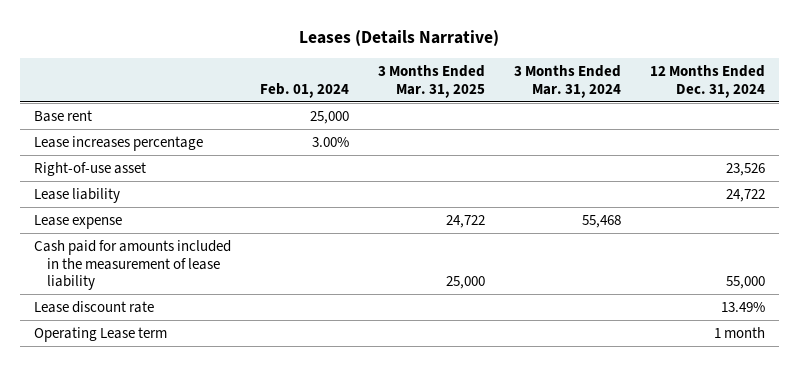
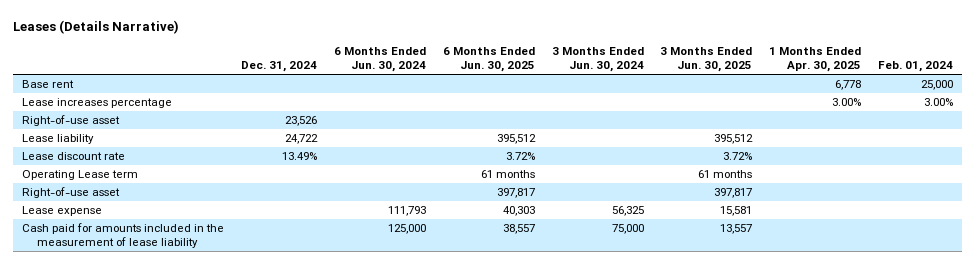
[377,65,485,98] 3 Months Ended Mar. 31, 2025 -> none
[513,65,621,98] 3 Months Ended Mar. 31, 2024 -> none
[649,65,765,98] 12 Months Ended Dec. 31, 2024 -> none
none -> [240,60,317,72] Dec. 31, 2024
none -> [333,47,426,72] 6 Months Ended Jun. 30, 2024
none -> [442,47,535,72] 6 Months Ended Jun. 30, 2025
none -> [551,47,644,72] 3 Months Ended Jun. 30, 2024
none -> [660,47,753,72] 3 Months Ended Jun. 30, 2025
none -> [769,47,862,72] 1 Months Ended Apr. 30, 2025
none -> [21,187,120,199] Right-of-use asset
[34,215,123,230] Lease expense -> [21,206,102,217] Lease expense
[34,240,232,291] Cash paid for amounts included in the measurement of lease liability -> [21,223,224,248] Cash paid for amounts included in the measurement of lease liability

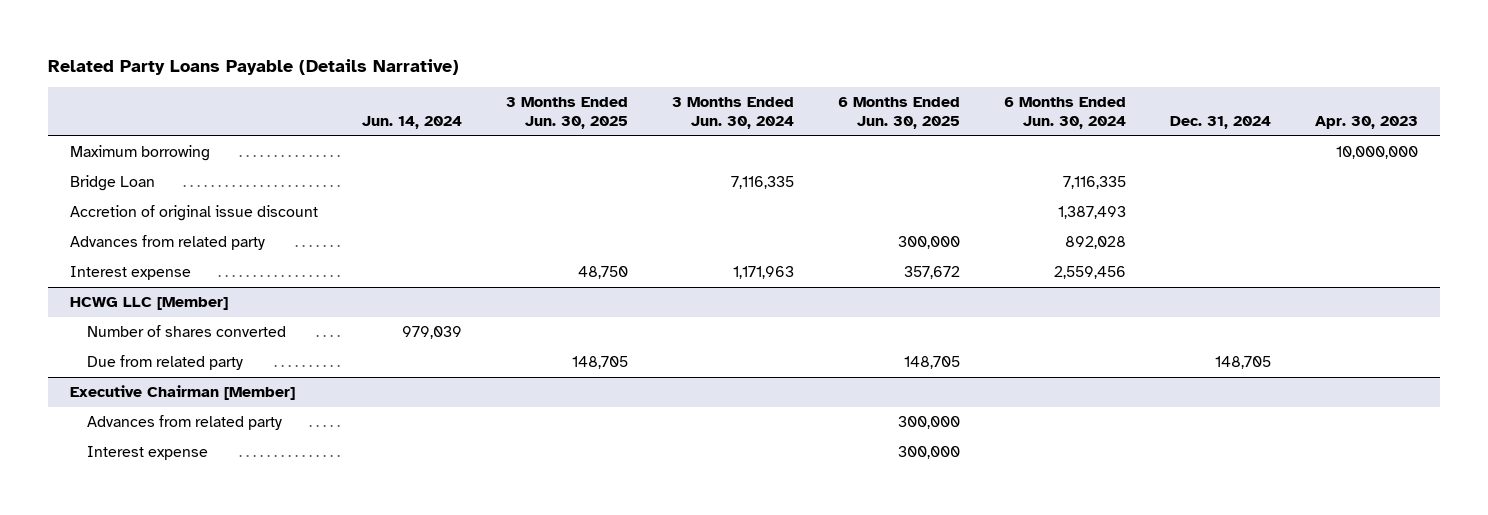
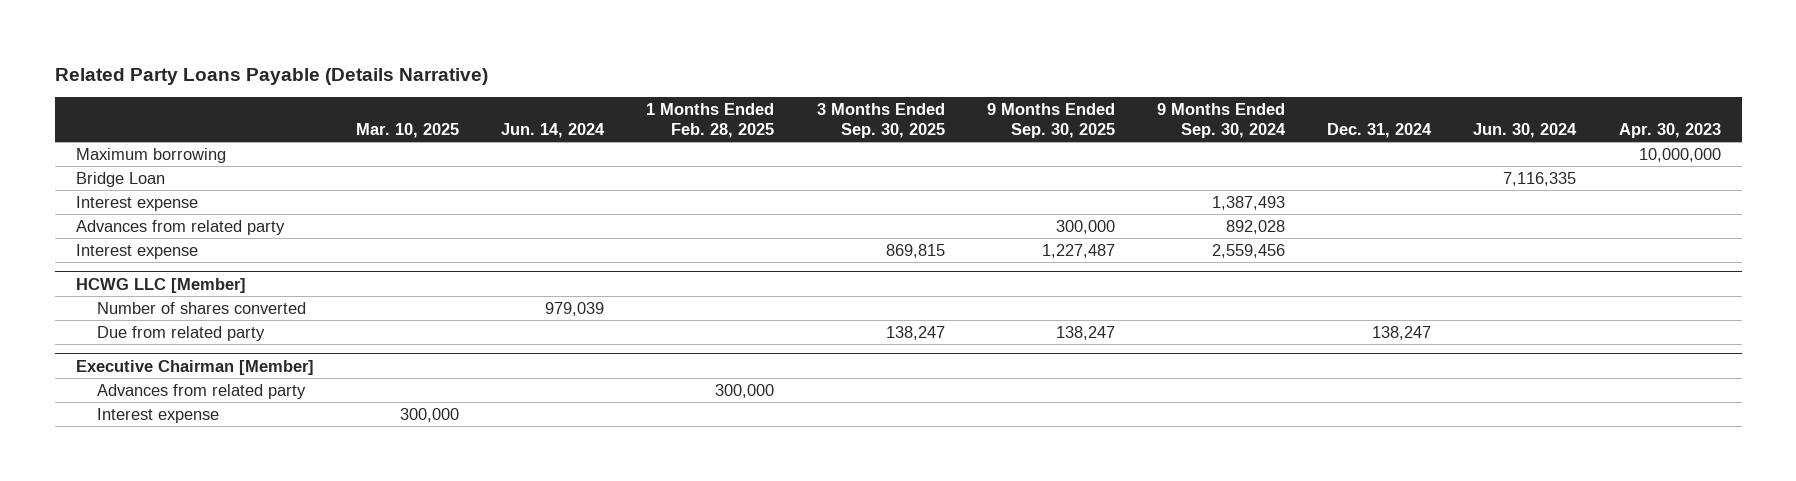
[505,97,628,129] 3 Months Ended Jun. 30, 2025 -> none
[671,97,794,129] 3 Months Ended Jun. 30, 2024 -> none
[837,97,960,129] 6 Months Ended Jun. 30, 2025 -> none
[1004,97,1127,129] 6 Months Ended Jun. 30, 2024 -> none
none -> [356,122,460,138] Mar. 10, 2025
none -> [646,103,775,138] 1 Months Ended Feb. 28, 2025
none -> [816,103,945,138] 3 Months Ended Sep. 30, 2025
none -> [986,103,1115,138] 9 Months Ended Sep. 30, 2025
none -> [1156,103,1286,138] 9 Months Ended Sep. 30, 2024
none -> [1473,122,1578,138] Jun. 30, 2024
[69,205,318,222] Accretion of original issue discount -> none
none -> [75,195,198,211] Interest expense
[1215,356,1272,370] 148,705 -> [1372,325,1432,340] 138,247

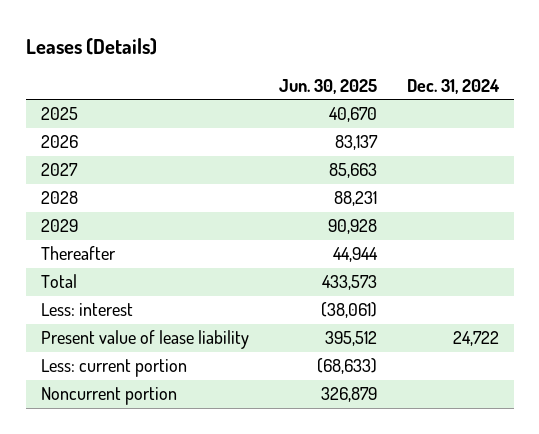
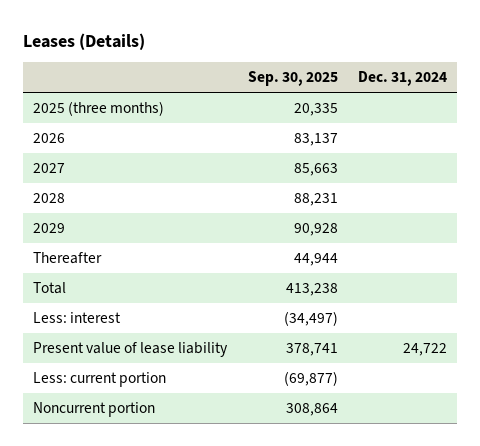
[278,79,377,95] Jun. 30, 2025 -> none
none -> [247,71,338,87] Sep. 30, 2025
[40,107,78,121] 2025 -> [33,101,165,117] 2025 (three months)

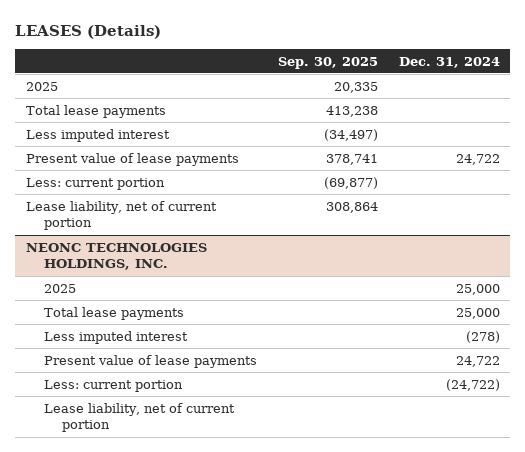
[22,32,145,50] Leases (Details) -> [15,24,162,39] LEASES (Details)
[33,133,66,144] 2026 -> none
[33,163,66,174] 2027 -> none
[33,193,66,204] 2028 -> none
[33,223,66,234] 2029 -> none
[33,252,103,265] Thereafter -> none
[33,101,165,117] 2025 (three months) -> [25,81,58,91] 2025
[33,282,67,295] Total -> [25,104,166,118] Total lease payments
[33,312,122,324] Less: interest -> [25,128,170,142] Less imputed interest
[33,342,229,358] Present value of lease liability -> [25,152,239,166] Present value of lease payments
[33,402,156,418] Noncurrent portion -> [25,200,217,231] Lease liability, net of current portion
none -> [25,242,207,271] NEONC TECHNOLOGIES HOLDINGS, INC.
none -> [44,283,77,293] 2025
none -> [44,306,185,320] Total lease payments
none -> [44,330,189,344] Less imputed interest
none -> [44,354,258,368] Present value of lease payments
none -> [44,379,184,392] Less: current portion
none -> [44,402,236,433] Lease liability, net of current portion

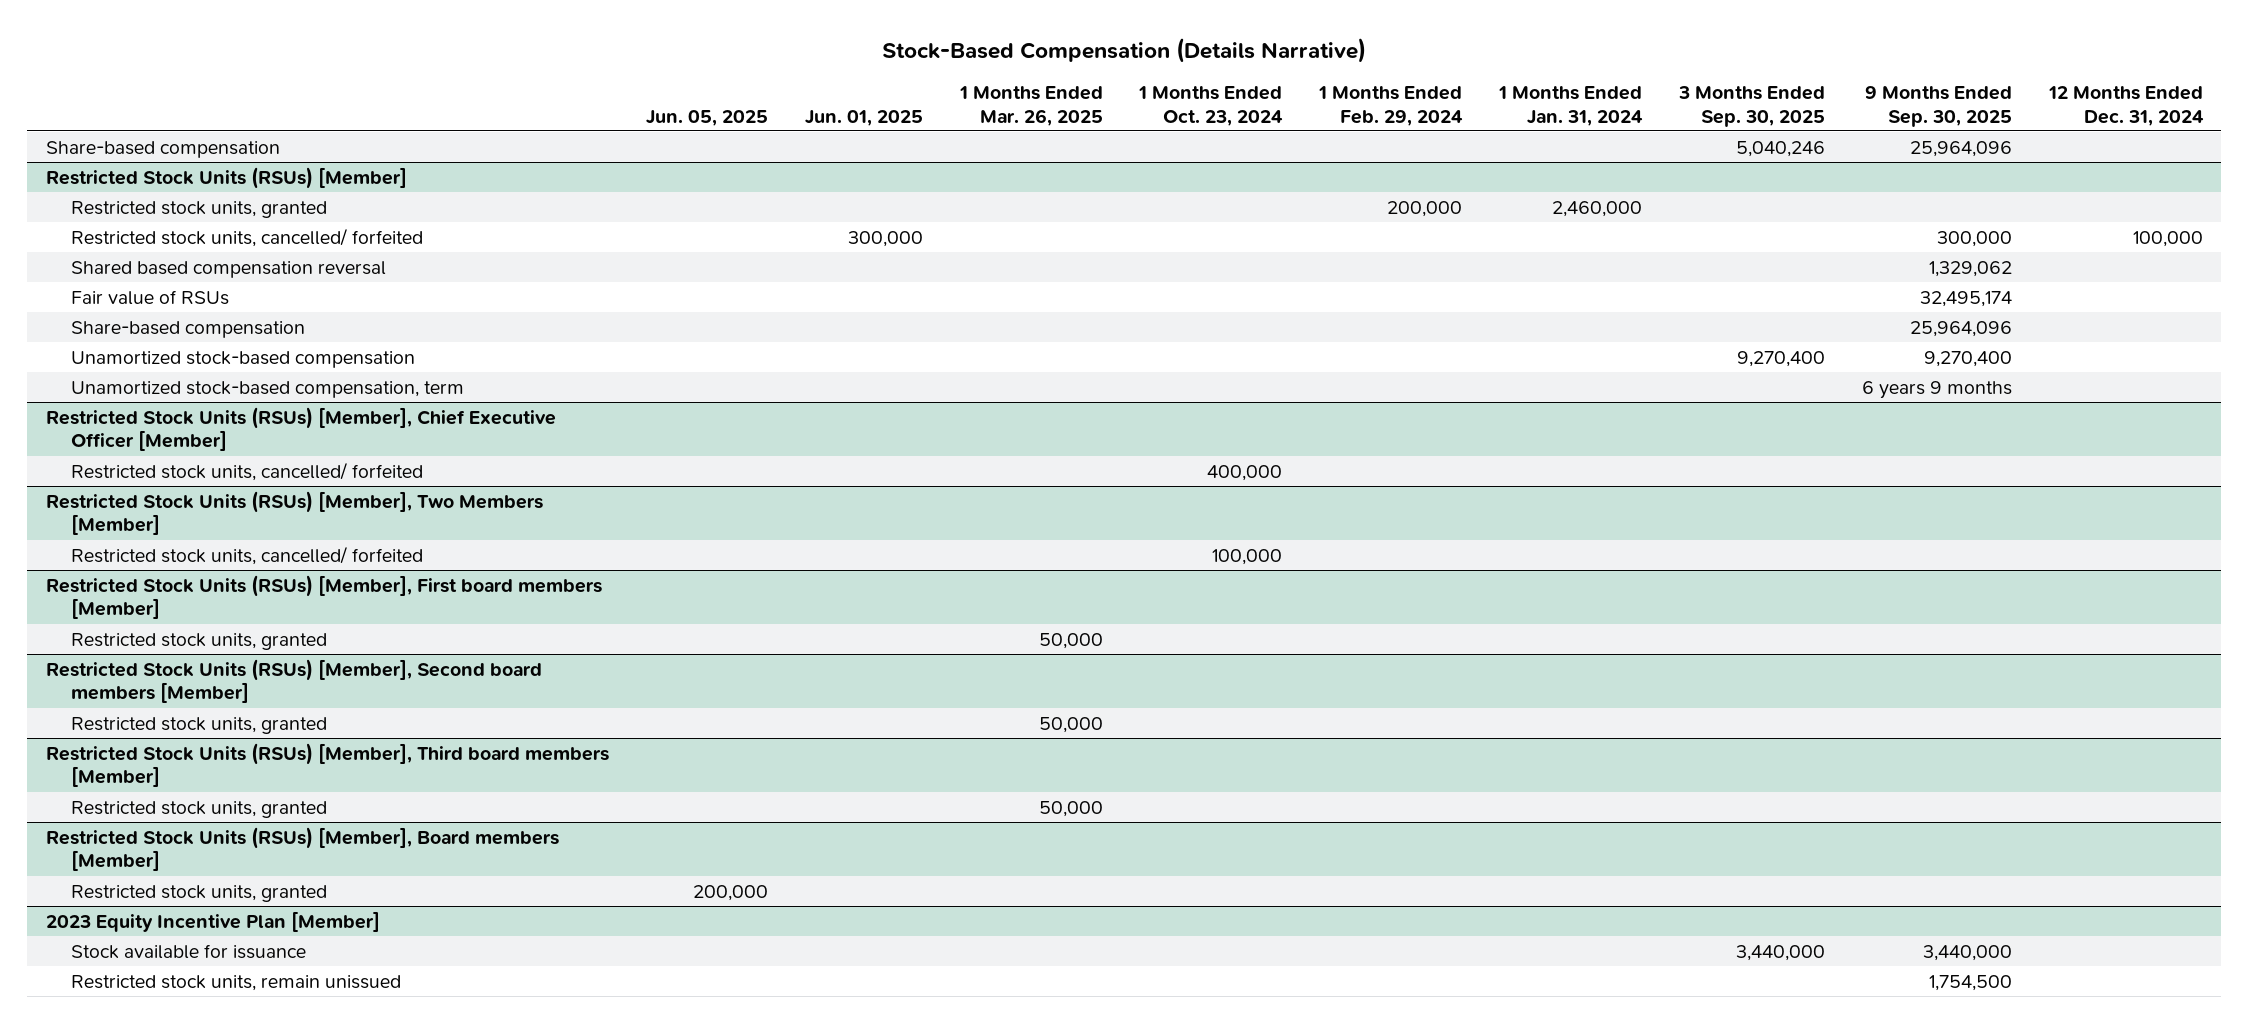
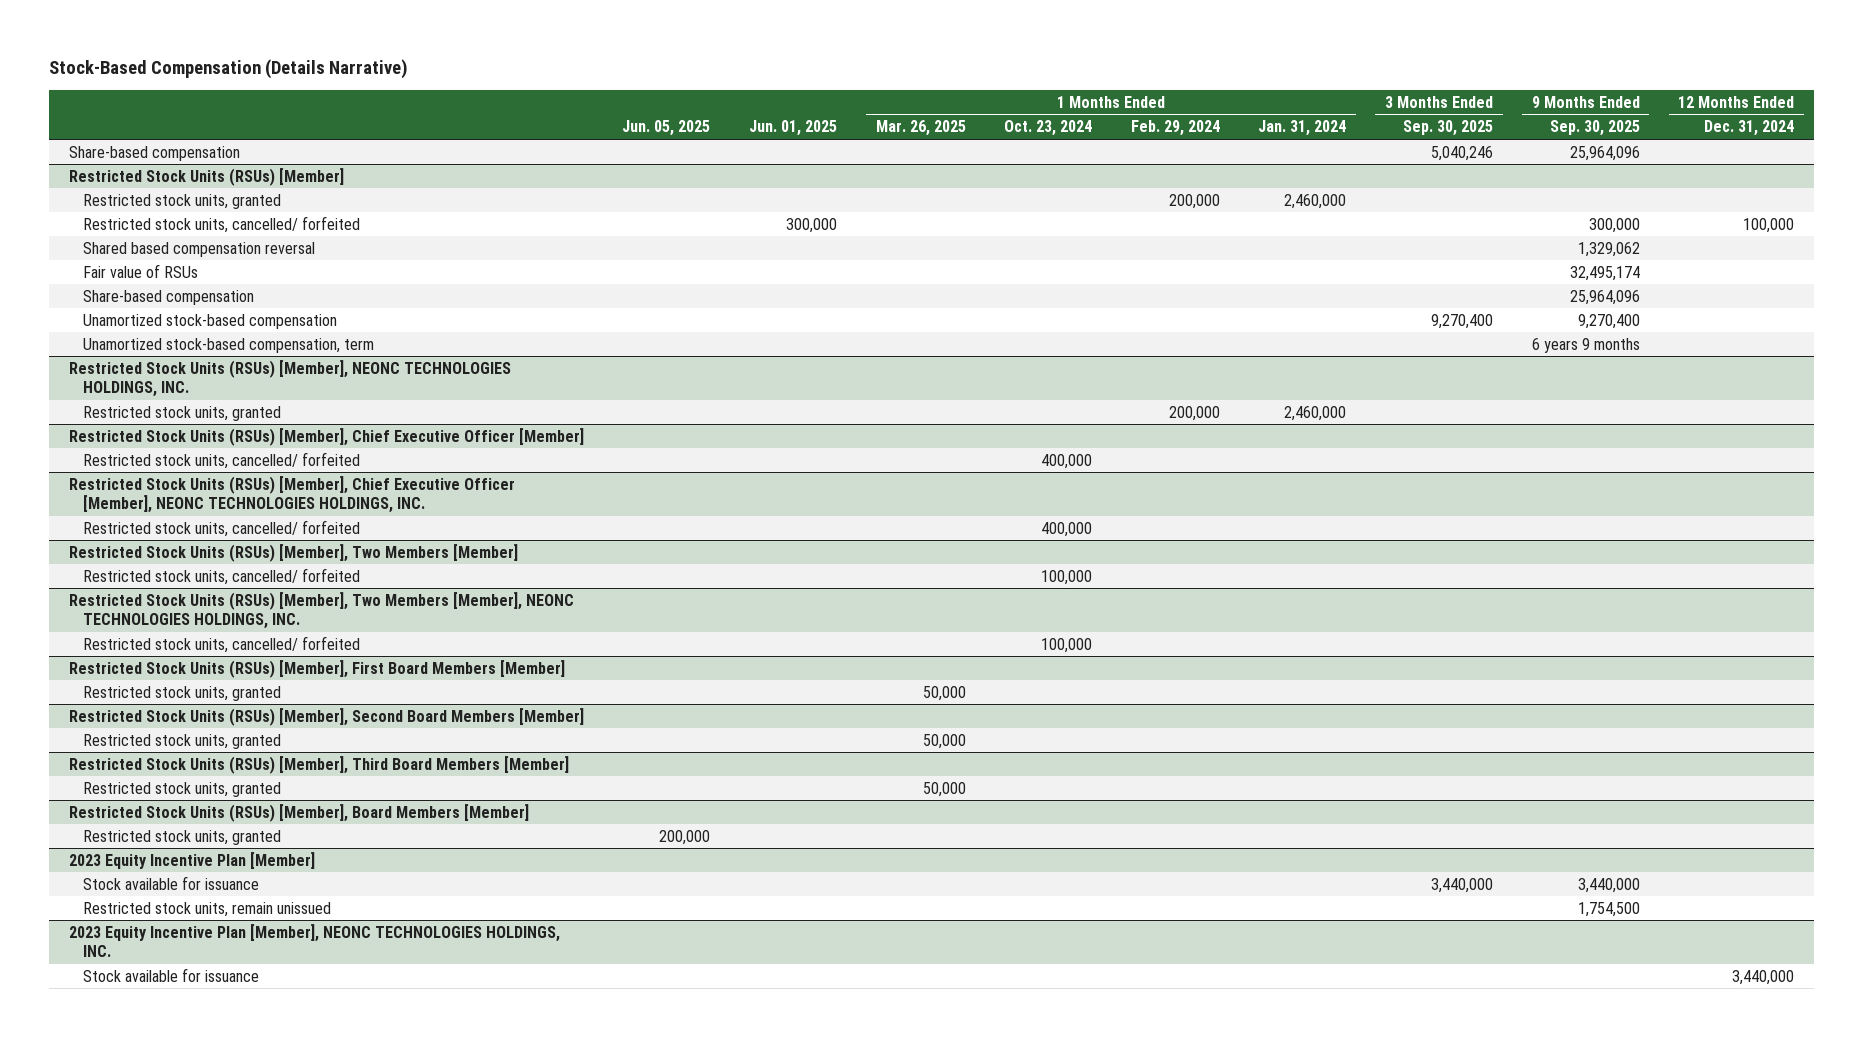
none -> [68,359,511,398] Restricted Stock Units (RSUs) [Member], NEONC TECHNOLOGIES HOLDINGS, INC.
none -> [83,405,282,421] Restricted stock units, granted
none -> [68,475,515,514] Restricted Stock Units (RSUs) [Member], Chief Executive Officer [Member], NEONC TECHNOLOGIES HOLDINGS, INC.
none -> [83,519,361,537] Restricted stock units, cancelled/ forfeited
none -> [68,591,574,630] Restricted Stock Units (RSUs) [Member], Two Members [Member], NEONC TECHNOLOGIES HOLDINGS, INC.
none -> [83,635,361,653] Restricted stock units, cancelled/ forfeited
[45,574,602,620] Restricted Stock Units (RSUs) [Member], First board members [Member] -> [68,659,565,678] Restricted Stock Units (RSUs) [Member], First Board Members [Member]
[45,658,542,704] Restricted Stock Units (RSUs) [Member], Second board members [Member] -> [68,707,584,726] Restricted Stock Units (RSUs) [Member], Second Board Members [Member]
[45,742,609,788] Restricted Stock Units (RSUs) [Member], Third board members [Member] -> [68,755,569,774] Restricted Stock Units (RSUs) [Member], Third Board Members [Member]
[45,826,559,872] Restricted Stock Units (RSUs) [Member], Board members [Member] -> [68,803,529,822] Restricted Stock Units (RSUs) [Member], Board Members [Member]
none -> [68,923,560,958] 2023 Equity Incentive Plan [Member], NEONC TECHNOLOGIES HOLDINGS, INC.
none -> [83,967,260,982] Stock available for issuance

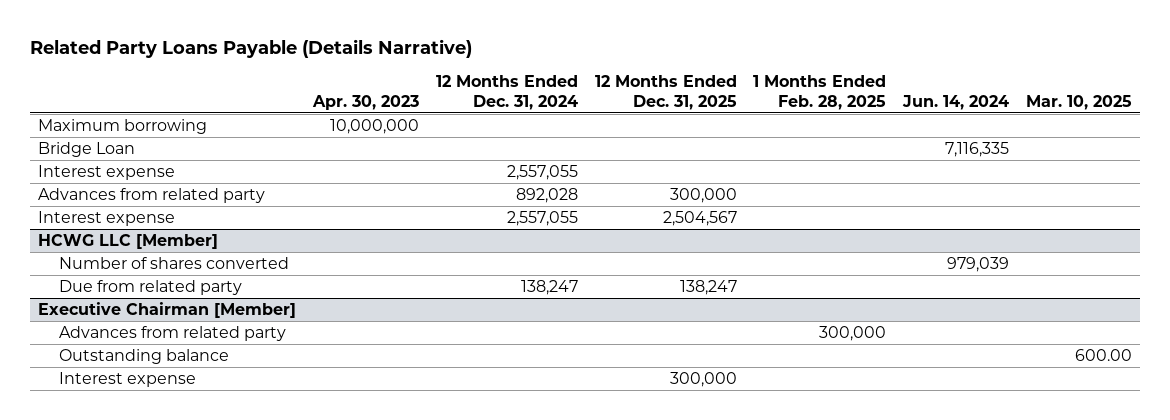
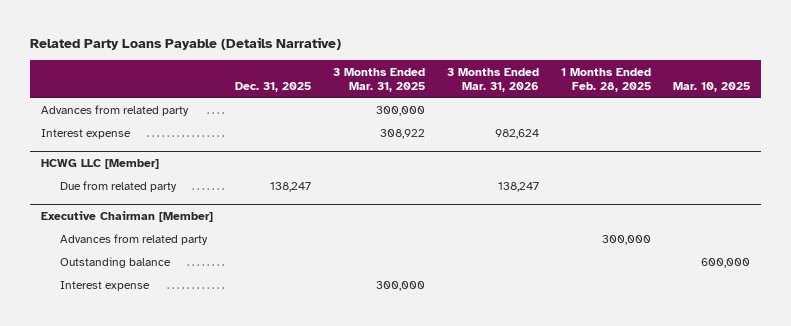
[311,94,419,110] Apr. 30, 2023 -> none
[435,75,578,110] 12 Months Ended Dec. 31, 2024 -> none
[594,75,737,110] 12 Months Ended Dec. 31, 2025 -> none
[902,94,1010,110] Jun. 14, 2024 -> none
none -> [234,82,311,93] Dec. 31, 2025
none -> [332,67,425,93] 3 Months Ended Mar. 31, 2025
none -> [447,67,540,93] 3 Months Ended Mar. 31, 2026
[38,119,208,135] Maximum borrowing -> none
[38,142,136,158] Bridge Loan -> none
[38,165,176,181] Interest expense -> none
[59,257,290,270] Number of shares converted -> none
[1074,349,1132,362] 600.00 -> [701,257,751,268] 600,000

